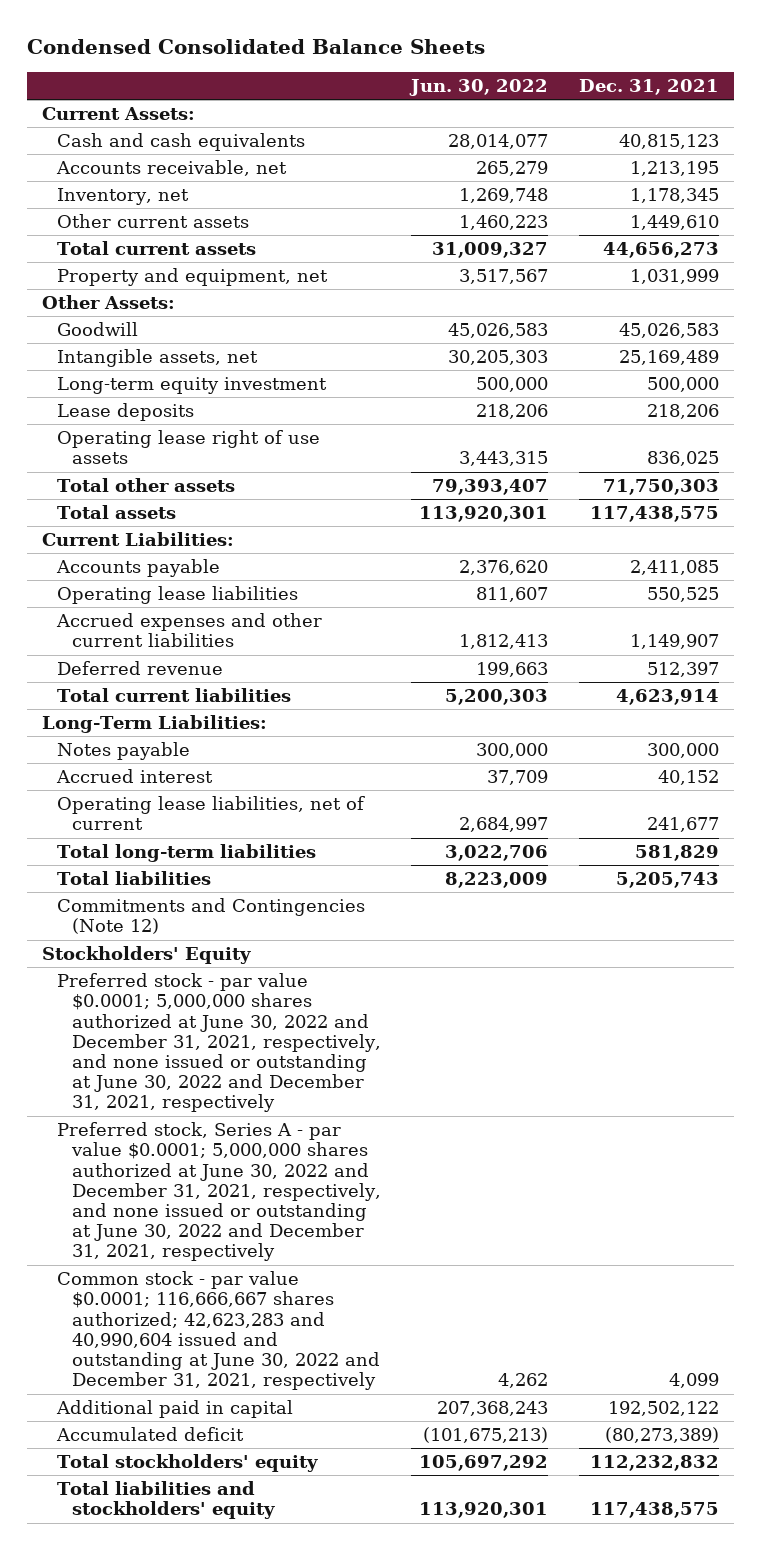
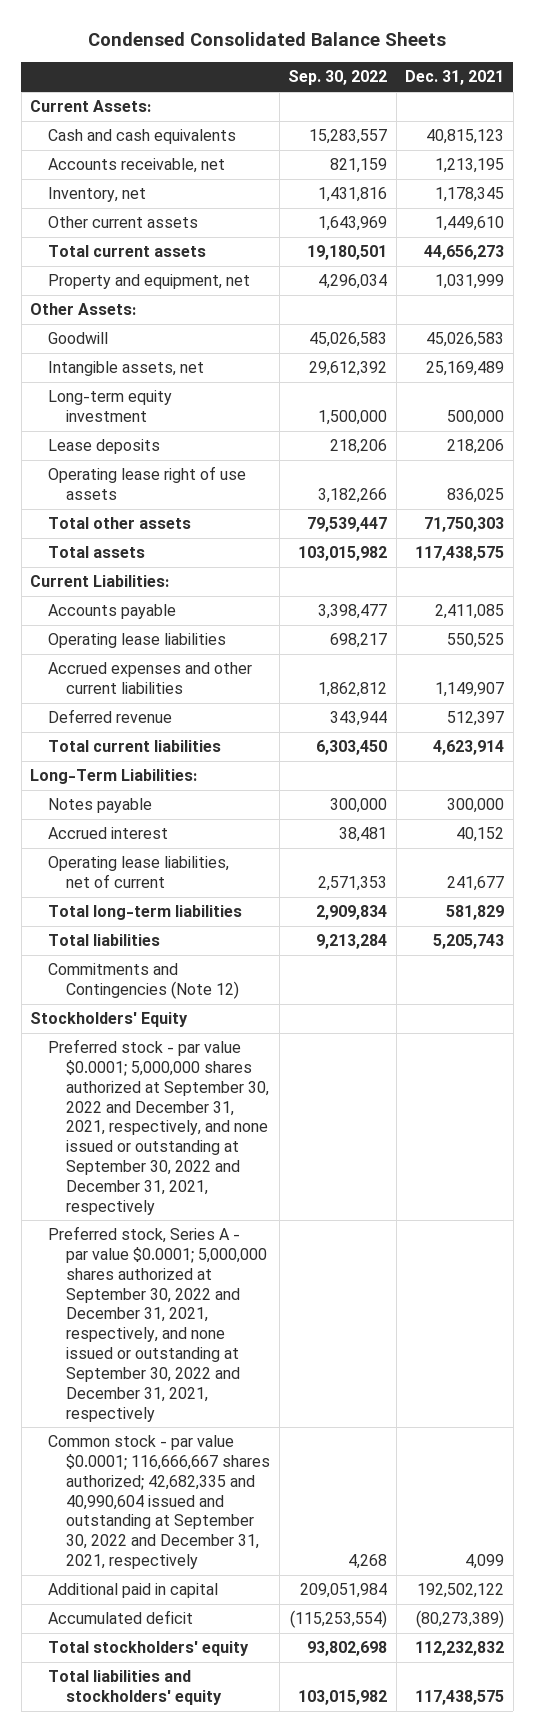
[409,78,549,96] Jun. 30, 2022 -> none
none -> [288,70,388,86] Sep. 30, 2022
[57,973,381,1113] Preferred stock - par value $0.0001; 5,000,000 shares authorized at June 30, 2022 and December 31, 2021, respectively, and none issued or outstanding at June 30, 2022 and December 31, 2021, respectively -> [48,1039,270,1215] Preferred stock - par value $0.0001; 5,000,000 shares authorized at September 30, 2022 and December 31, 2021, respectively, and none issued or outstanding at September 30, 2022 and December 31, 2021, respectively
[57,1122,381,1262] Preferred stock, Series A - par value $0.0001; 5,000,000 shares authorized at June 30, 2022 and December 31, 2021, respectively, and none issued or outstanding at June 30, 2022 and December 31, 2021, respectively -> [48,1226,268,1422] Preferred stock, Series A - par value $0.0001; 5,000,000 shares authorized at September 30, 2022 and December 31, 2021, respectively, and none issued or outstanding at September 30, 2022 and December 31, 2021, respectively
[57,1271,380,1391] Common stock - par value $0.0001; 116,666,667 shares authorized; 42,623,283 and 40,990,604 issued and outstanding at June 30, 2022 and December 31, 2021, respectively -> [48,1435,271,1570] Common stock - par value $0.0001; 116,666,667 shares authorized; 42,682,335 and 40,990,604 issued and outstanding at September 30, 2022 and December 31, 2021, respectively

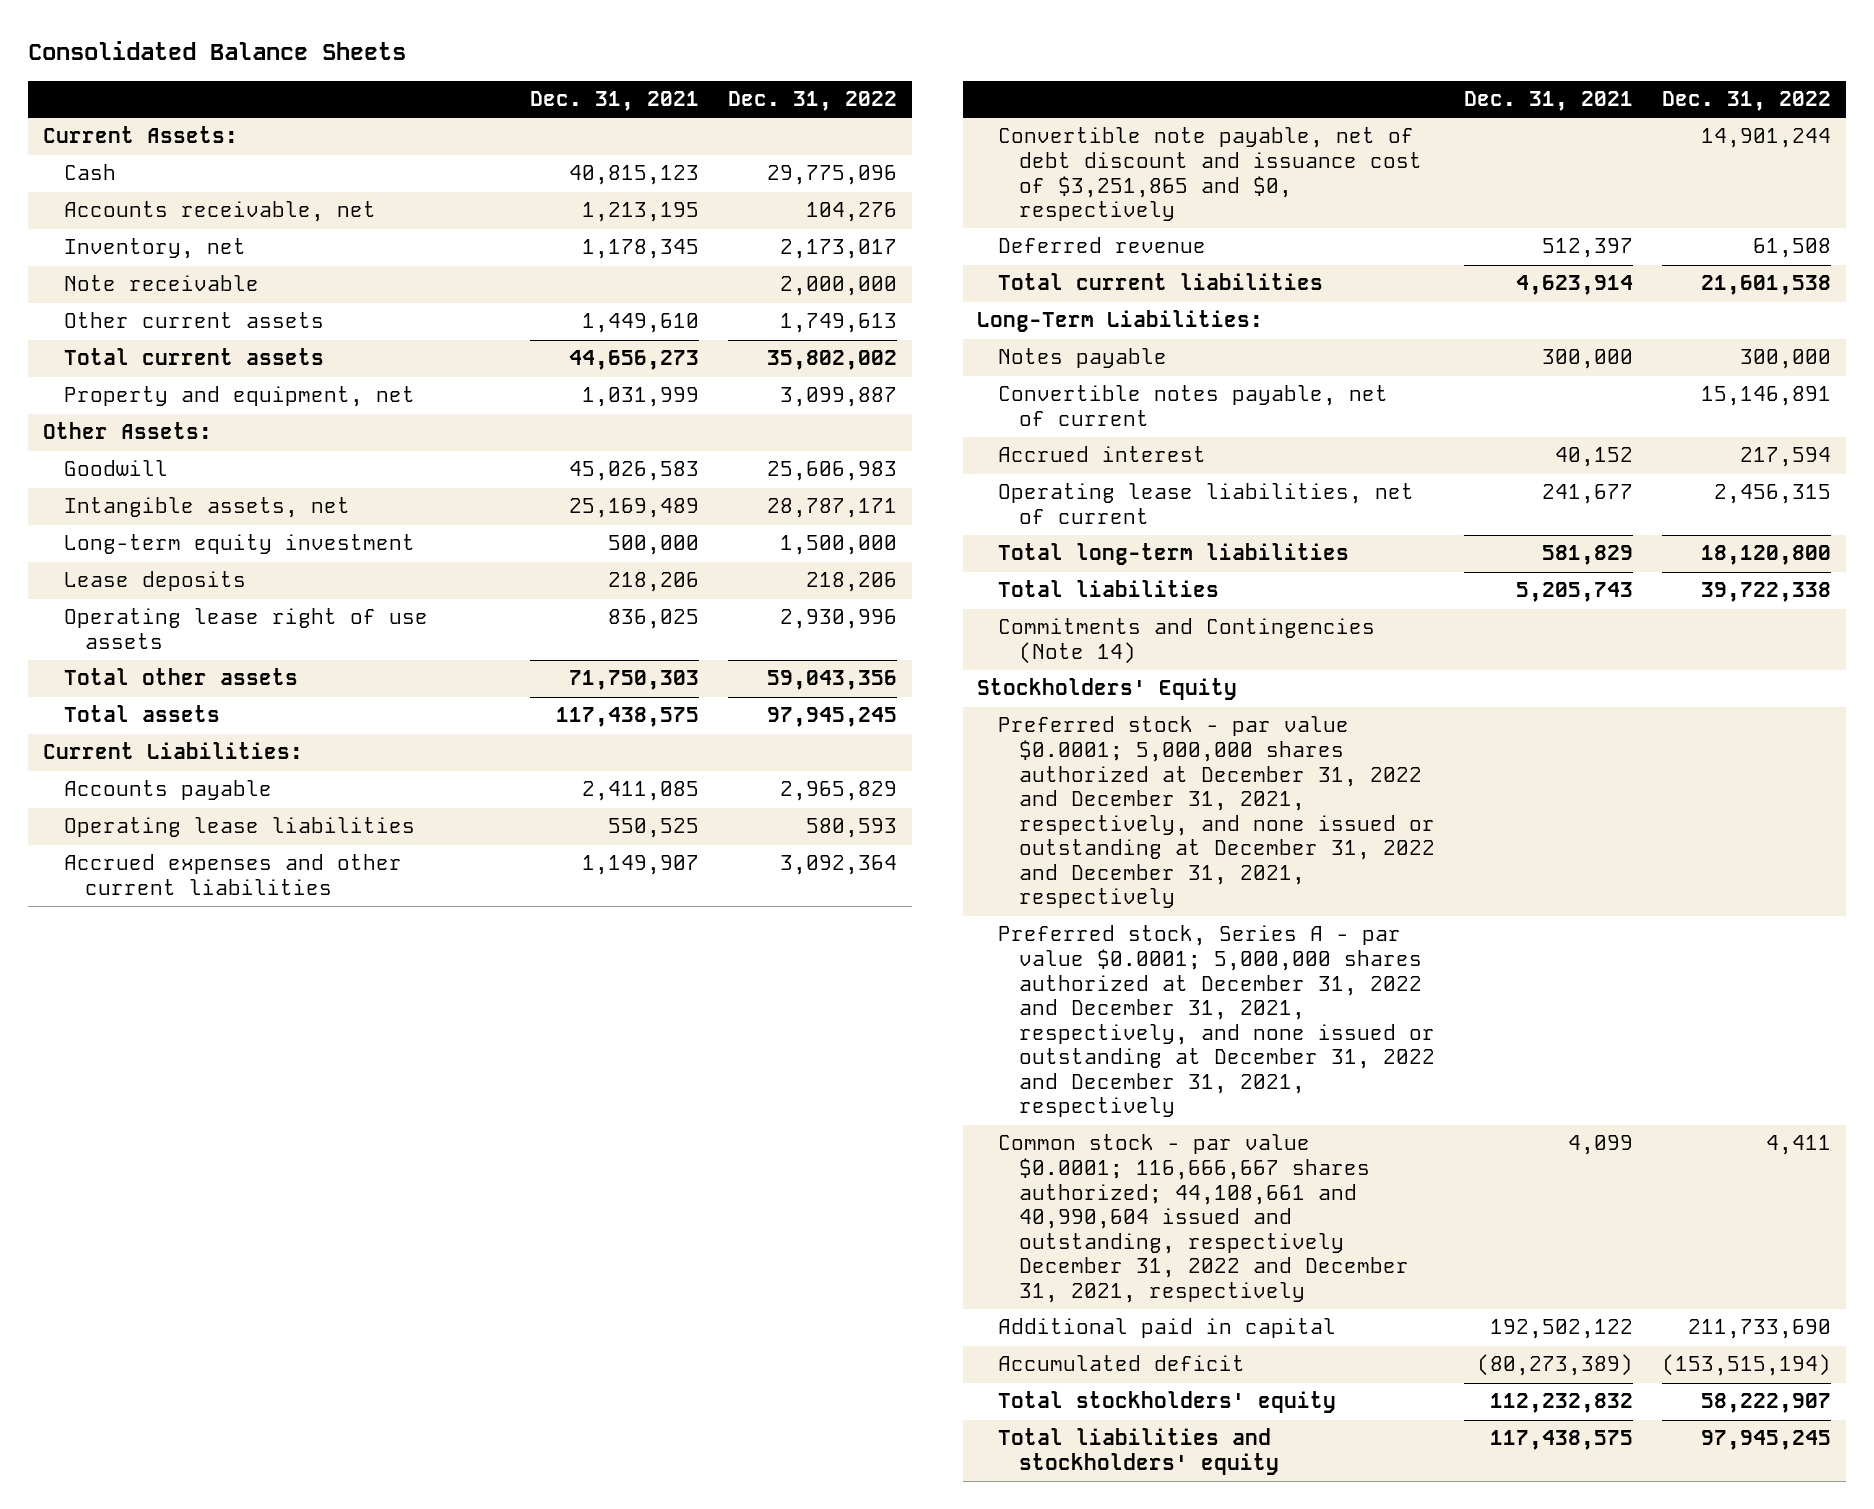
[88,32,447,47] Condensed Consolidated Balance Sheets -> [28,41,407,61] Consolidated Balance Sheets
[288,70,388,86] Sep. 30, 2022 -> none
none -> [728,91,898,112] Dec. 31, 2022
[48,129,237,145] Cash and cash equivalents -> [63,164,116,181] Cash
none -> [63,275,259,292] Note receivable
none -> [998,127,1423,222] Convertible note payable, net of debt discount and issuance cost of $3,251,865 and $0, respectively
none -> [998,385,1389,427] Convertible notes payable, net of current
[48,963,240,999] Commitments and Contingencies (Note 12) -> [998,618,1376,665] Commitments and Contingencies (Note 14)
[48,1039,270,1215] Preferred stock - par value $0.0001; 5,000,000 shares authorized at September 30, 2022 and December 31, 2021, respectively, and none issued or outstanding at September 30, 2022 and December 31, 2021, respectively -> [998,716,1436,909] Preferred stock - par value $0.0001; 5,000,000 shares authorized at December 31, 2022 and December 31, 2021, respectively, and none issued or outstanding at December 31, 2022 and December 31, 2021, respectively
[48,1226,268,1422] Preferred stock, Series A - par value $0.0001; 5,000,000 shares authorized at September 30, 2022 and December 31, 2021, respectively, and none issued or outstanding at September 30, 2022 and December 31, 2021, respectively -> [998,925,1436,1118] Preferred stock, Series A - par value $0.0001; 5,000,000 shares authorized at December 31, 2022 and December 31, 2021, respectively, and none issued or outstanding at December 31, 2022 and December 31, 2021, respectively
[48,1435,271,1570] Common stock - par value $0.0001; 116,666,667 shares authorized; 42,682,335 and 40,990,604 issued and outstanding at September 30, 2022 and December 31, 2021, respectively -> [998,1134,1410,1303] Common stock - par value $0.0001; 116,666,667 shares authorized; 44,108,661 and 40,990,604 issued and outstanding, respectively December 31, 2022 and December 31, 2021, respectively

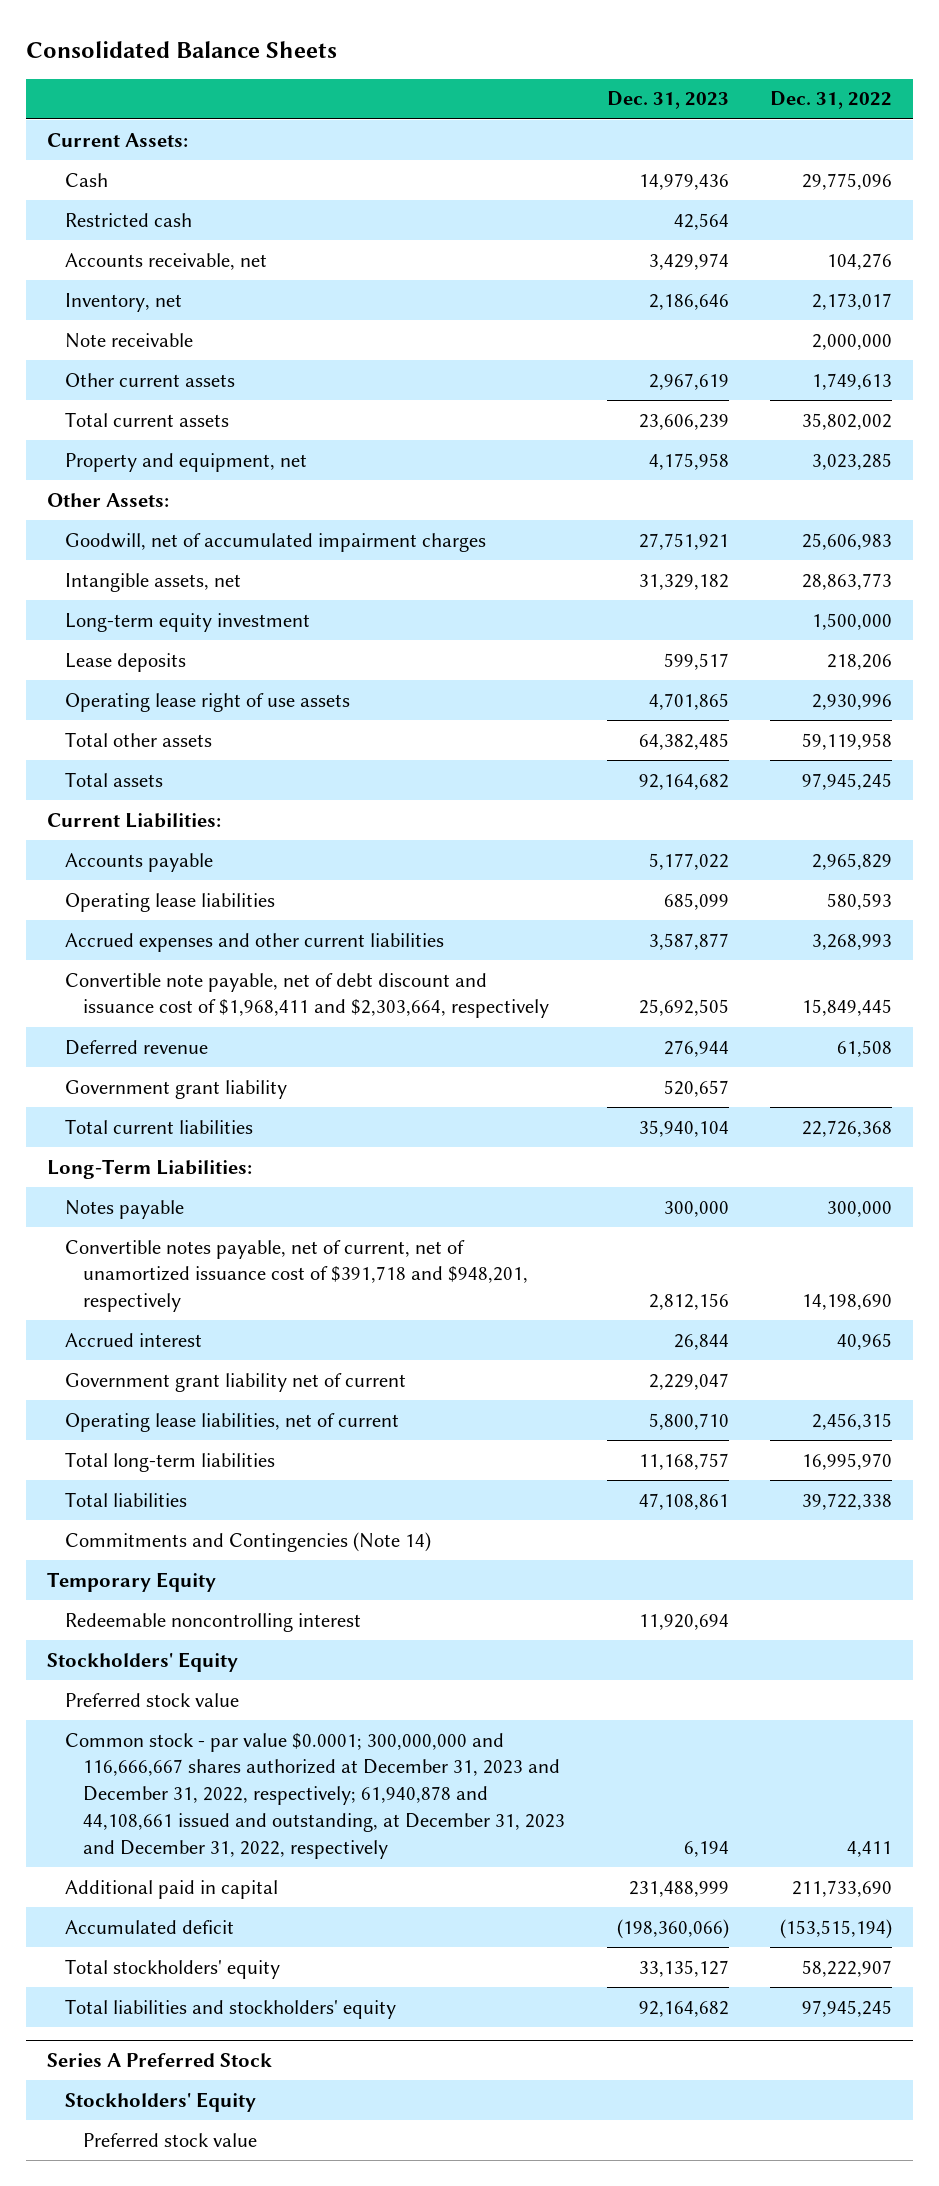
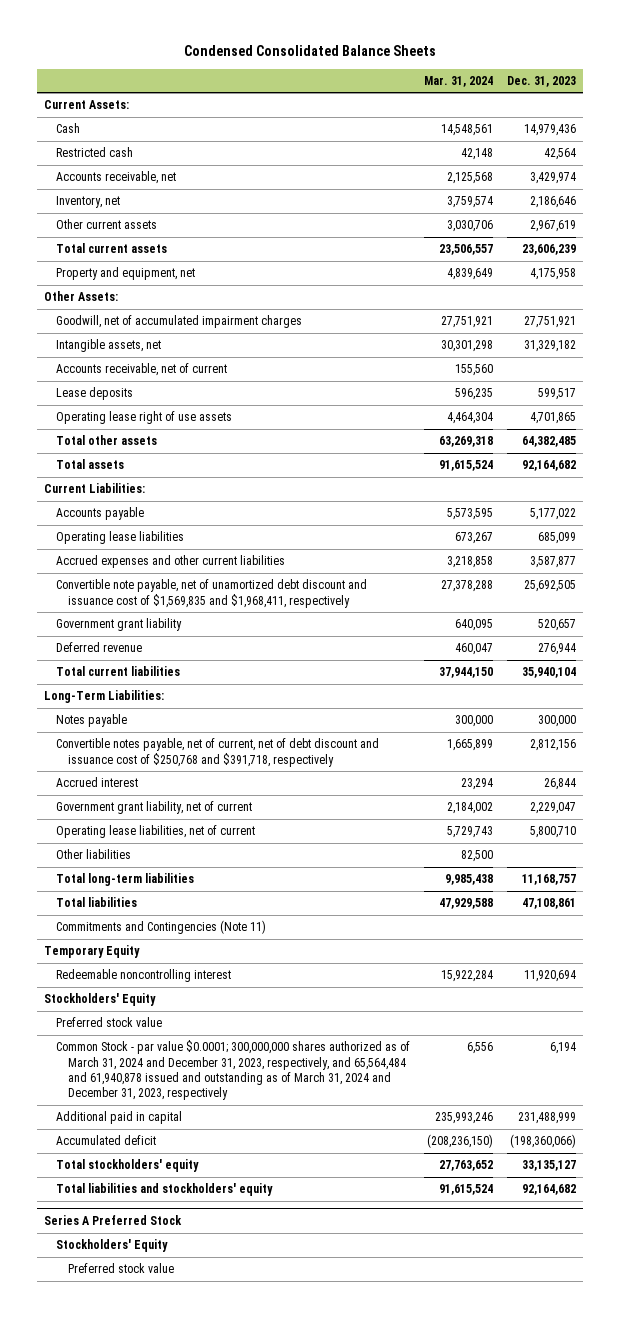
[25,41,337,59] Consolidated Balance Sheets -> [184,45,437,57] Condensed Consolidated Balance Sheets
[770,91,893,110] Dec. 31, 2022 -> none
none -> [424,75,494,87] Mar. 31, 2024
[64,332,193,348] Note receivable -> none
[64,612,310,632] Long-term equity investment -> none
none -> [56,363,228,377] Accounts receivable, net of current
[64,972,550,1019] Convertible note payable, net of debt discount and issuance cost of $1,968,411 and $2,303,664, respectively -> [56,579,368,608] Convertible note payable, net of unamortized debt discount and issuance cost of $1,569,835 and $1,968,411, respectively
[64,1039,208,1055] Deferred revenue -> [56,642,143,653] Deferred revenue
[64,1239,529,1313] Convertible notes payable, net of current, net of unamortized issuance cost of $391,718 and $948,201, respectively -> [56,738,380,767] Convertible notes payable, net of current, net of debt discount and issuance cost of $250,768 and $391,718, respectively
[64,1372,406,1392] Government grant liability net of current -> [56,801,253,815] Government grant liability, net of current
none -> [56,849,132,860] Other liabilities
[64,1531,431,1552] Commitments and Contingencies (Note 14) -> [56,920,267,935] Commitments and Contingencies (Note 11)
[64,1732,566,1859] Common stock - par value $0.0001; 300,000,000 and 116,666,667 shares authorized at December 31, 2023 and December 31, 2022, respectively; 61,940,878 and 44,108,661 issued and outstanding, at December 31, 2023 and December 31, 2022, respectively -> [56,1040,411,1101] Common Stock - par value $0.0001; 300,000,000 shares authorized as of March 31, 2024 and December 31, 2023, respectively, and 65,564,484 and 61,940,878 issued and outstanding as of March 31, 2024 and December 31, 2023, respectively

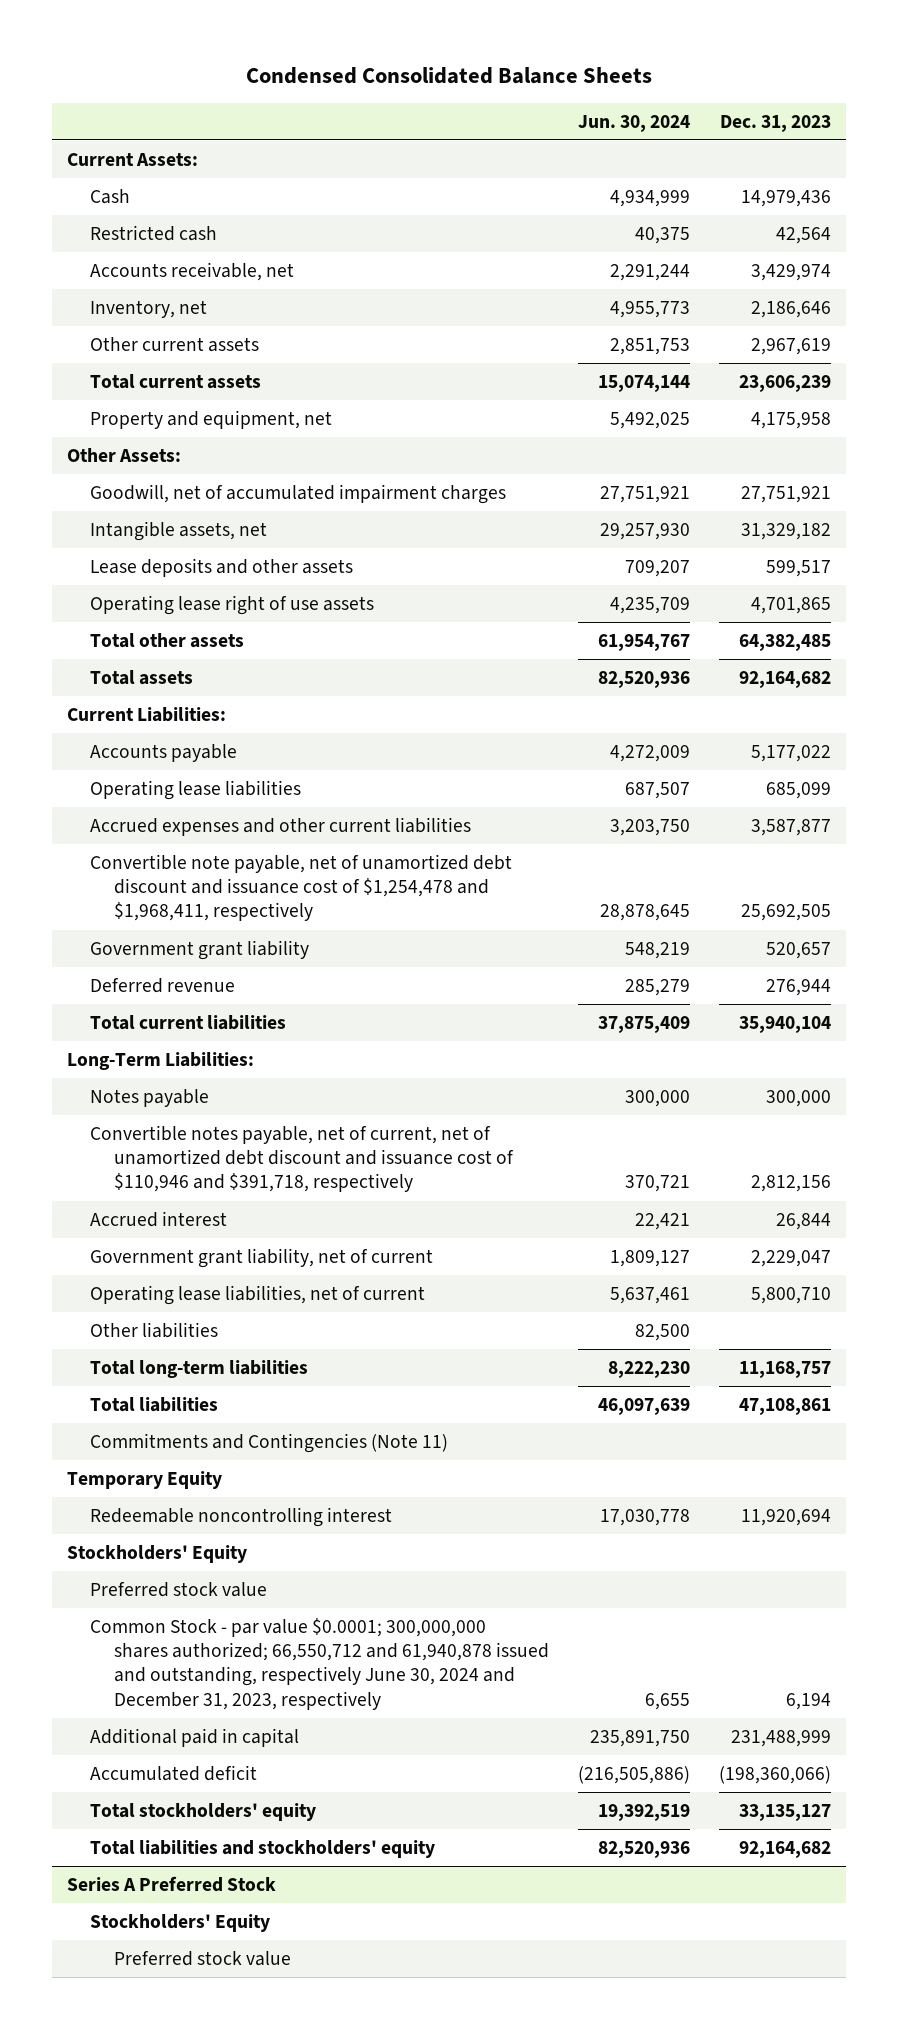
[424,75,494,87] Mar. 31, 2024 -> none
none -> [577,114,690,132] Jun. 30, 2024
[56,363,228,377] Accounts receivable, net of current -> none
[56,387,134,401] Lease deposits -> [90,558,354,578] Lease deposits and other assets
[56,579,368,608] Convertible note payable, net of unamortized debt discount and issuance cost of $1,569,835 and $1,968,411, respectively -> [90,854,513,922] Convertible note payable, net of unamortized debt discount and issuance cost of $1,254,478 and $1,968,411, respectively
[56,738,380,767] Convertible notes payable, net of current, net of debt discount and issuance cost of $250,768 and $391,718, respectively -> [90,1125,514,1193] Convertible notes payable, net of current, net of unamortized debt discount and issuance cost of $110,946 and $391,718, respectively
[56,1040,411,1101] Common Stock - par value $0.0001; 300,000,000 shares authorized as of March 31, 2024 and December 31, 2023, respectively, and 65,564,484 and 61,940,878 issued and outstanding as of March 31, 2024 and December 31, 2023, respectively -> [90,1618,549,1710] Common Stock - par value $0.0001; 300,000,000 shares authorized; 66,550,712 and 61,940,878 issued and outstanding, respectively June 30, 2024 and December 31, 2023, respectively

